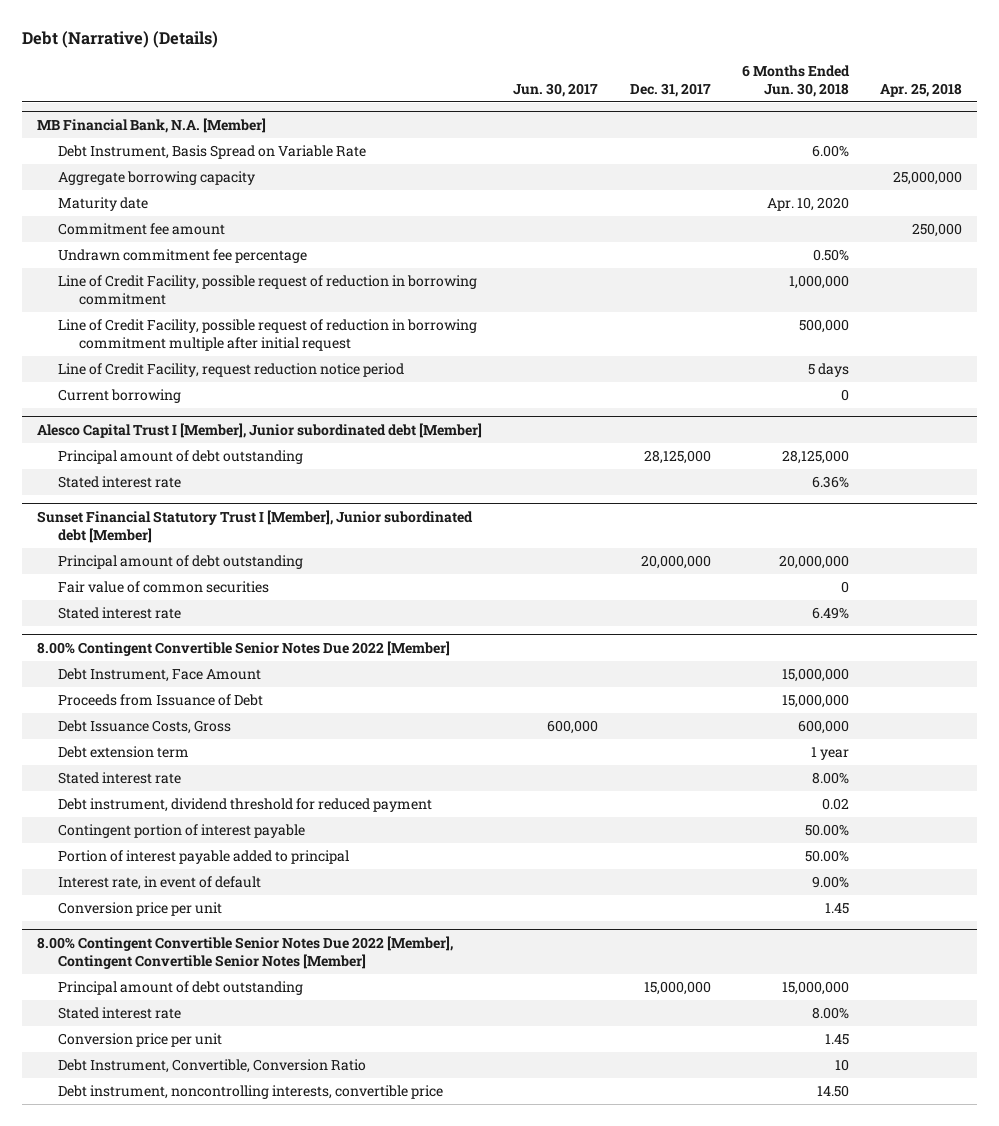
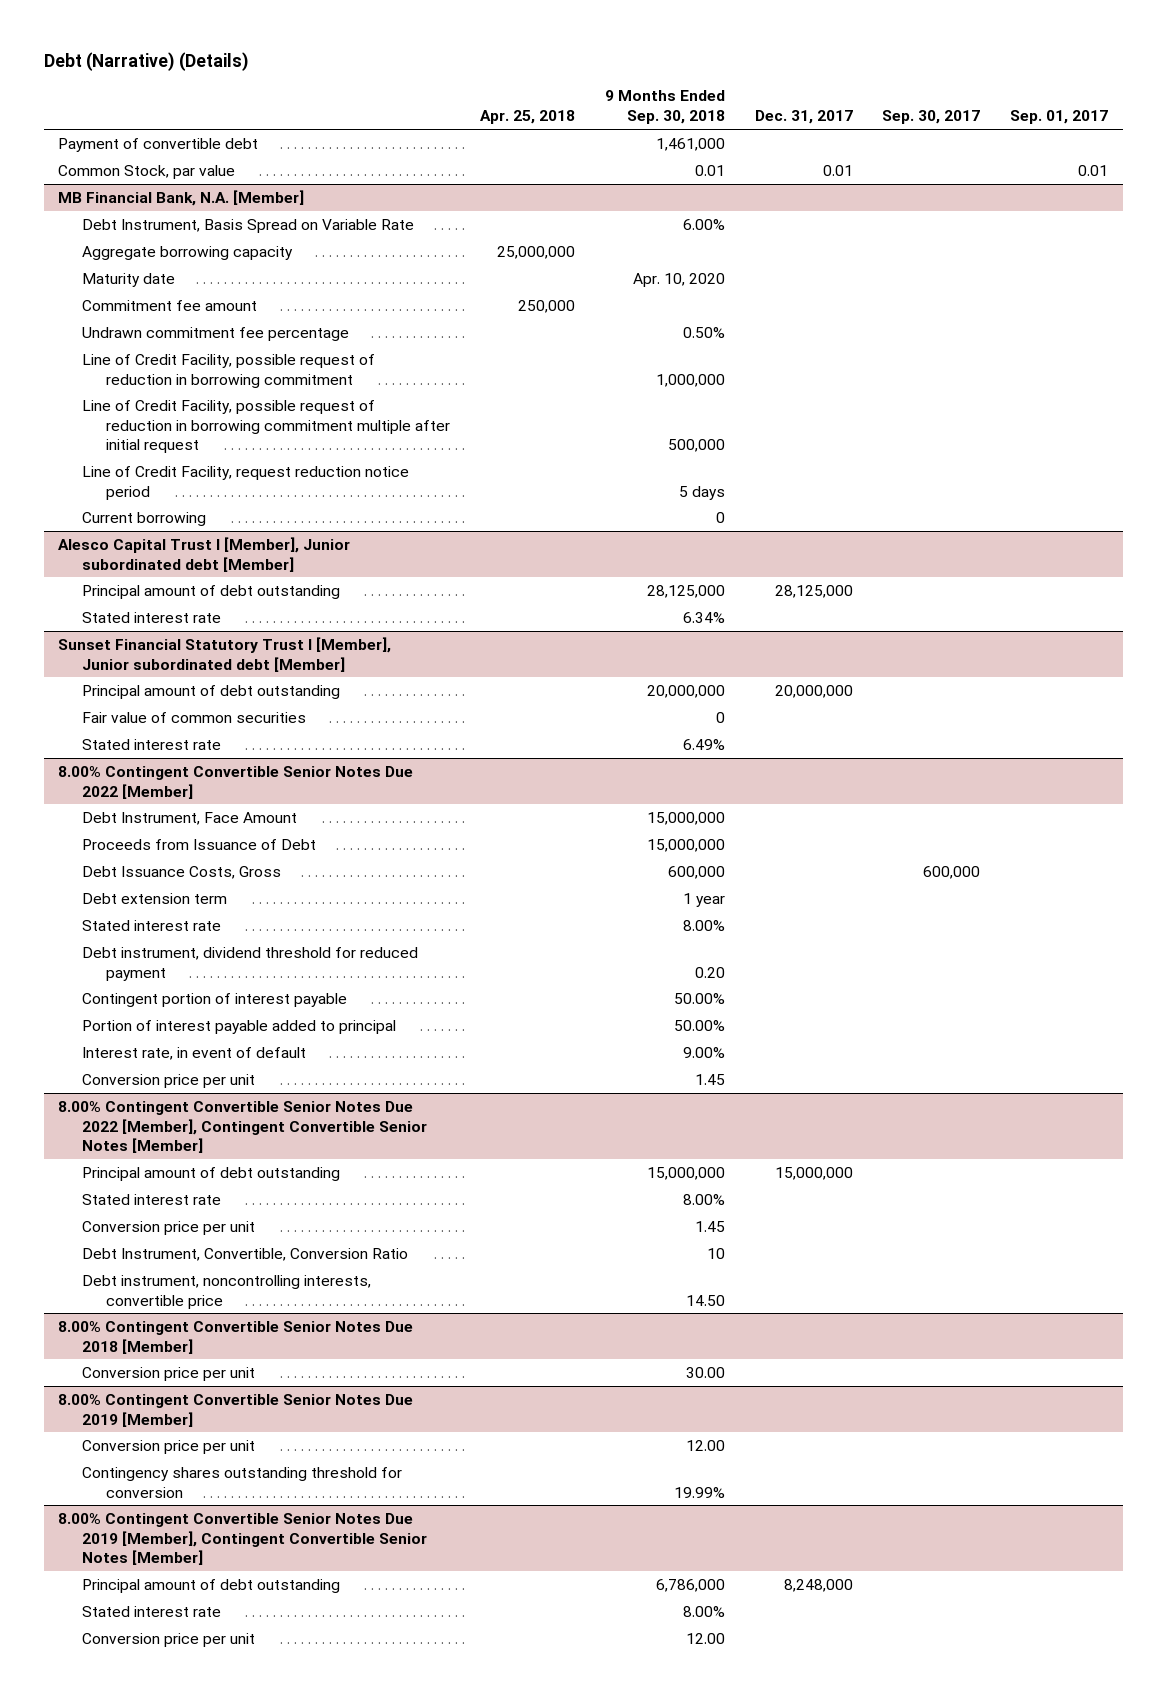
[513,83,599,98] Jun. 30, 2017 -> none
[741,65,850,98] 6 Months Ended Jun. 30, 2018 -> none
none -> [604,90,725,125] 9 Months Ended Sep. 30, 2018
none -> [882,110,981,125] Sep. 30, 2017
none -> [1010,110,1109,125] Sep. 01, 2017
none -> [58,137,259,152] Payment of convertible debt
none -> [58,164,236,179] Common Stock, par value
none -> [58,1320,414,1354] 8.00% Contingent Convertible Senior Notes Due 2018 [Member]
none -> [82,1366,256,1381] Conversion price per unit
none -> [58,1393,414,1427] 8.00% Contingent Convertible Senior Notes Due 2019 [Member]
none -> [82,1439,256,1454] Conversion price per unit
none -> [82,1466,403,1498] Contingency shares outstanding threshold for conversion
none -> [58,1512,428,1566] 8.00% Contingent Convertible Senior Notes Due 2019 [Member], Contingent Convertible Senior Notes [Member]
none -> [82,1578,341,1593] Principal amount of debt outstanding
none -> [82,1605,222,1617] Stated interest rate
none -> [82,1632,256,1647] Conversion price per unit

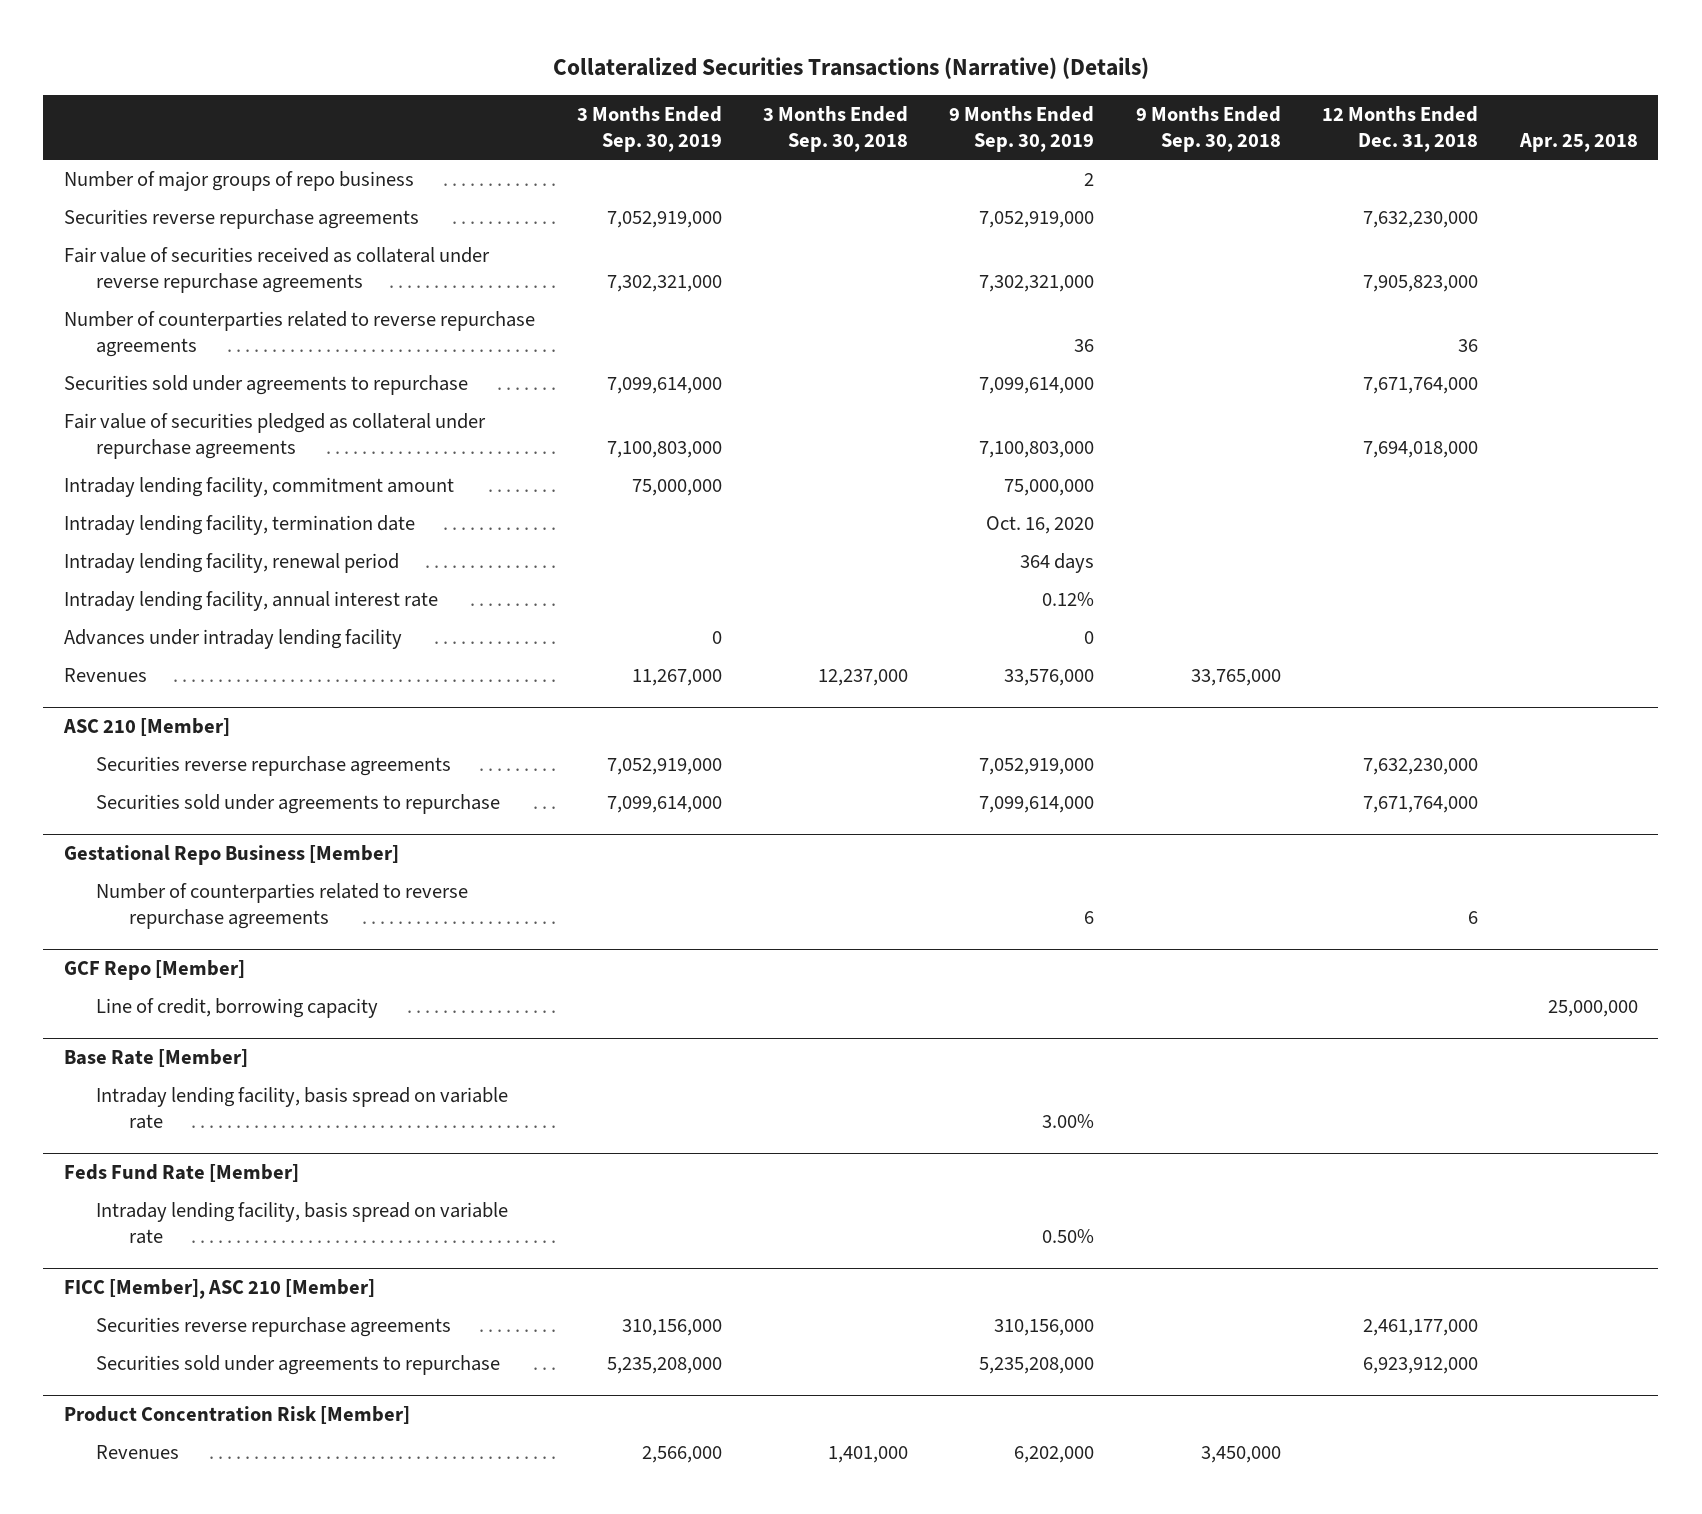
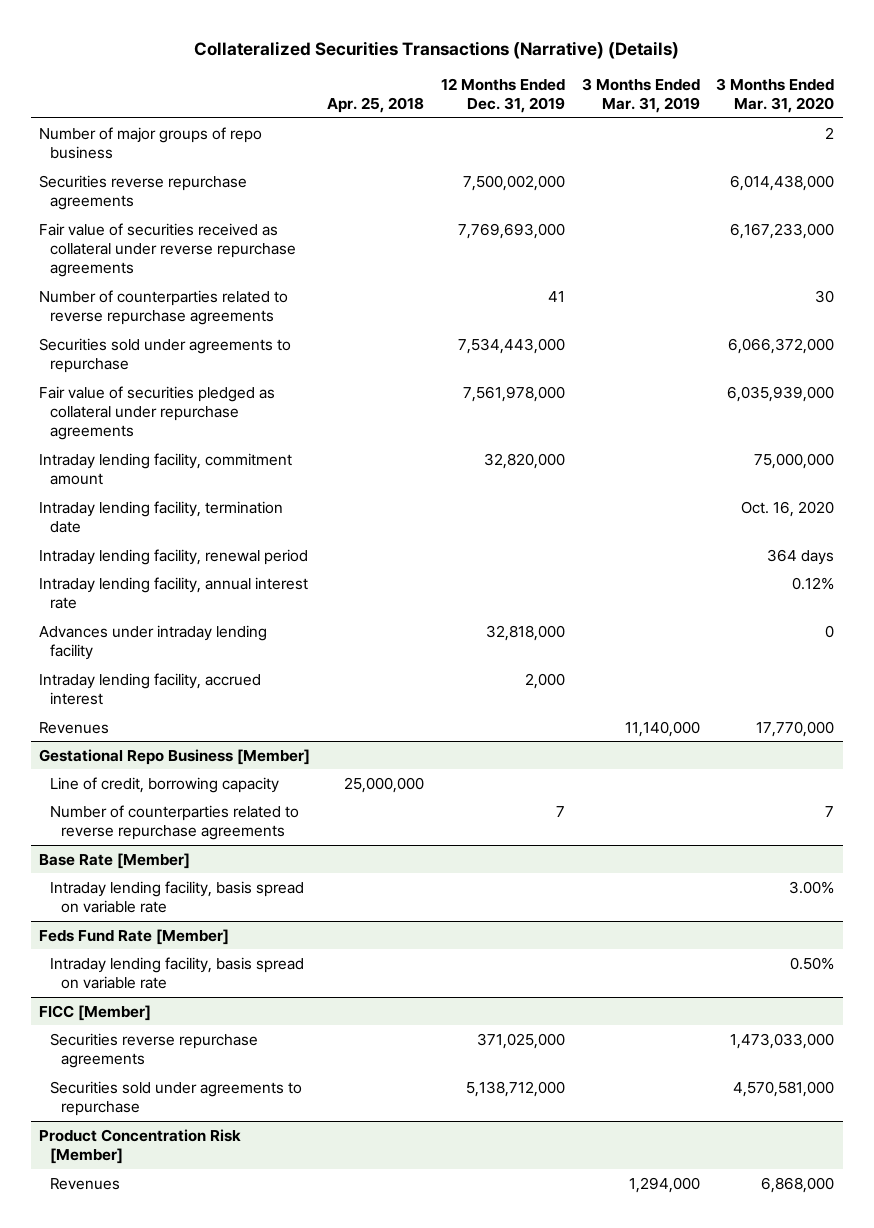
[576,106,722,153] 3 Months Ended Sep. 30, 2019 -> none
[762,106,908,153] 3 Months Ended Sep. 30, 2018 -> none
[949,106,1095,153] 9 Months Ended Sep. 30, 2019 -> none
[1135,106,1281,153] 9 Months Ended Sep. 30, 2018 -> none
[1322,106,1479,153] 12 Months Ended Dec. 31, 2018 -> none
none -> [440,77,565,113] 12 Months Ended Dec. 31, 2019
none -> [581,77,700,113] 3 Months Ended Mar. 31, 2019
none -> [716,77,835,113] 3 Months Ended Mar. 31, 2020
none -> [39,672,262,705] Intraday lending facility, accrued interest
[63,717,231,736] ASC 210 [Member] -> none
[96,755,452,776] Securities reverse repurchase agreements -> none
[96,793,501,814] Securities sold under agreements to repurchase -> none
none -> [50,776,280,793] Line of credit, borrowing capacity
[64,959,246,980] GCF Repo [Member] -> none
[96,997,379,1018] Line of credit, borrowing capacity -> none
[64,1278,376,1299] FICC [Member], ASC 210 [Member] -> [39,1004,152,1021] FICC [Member]

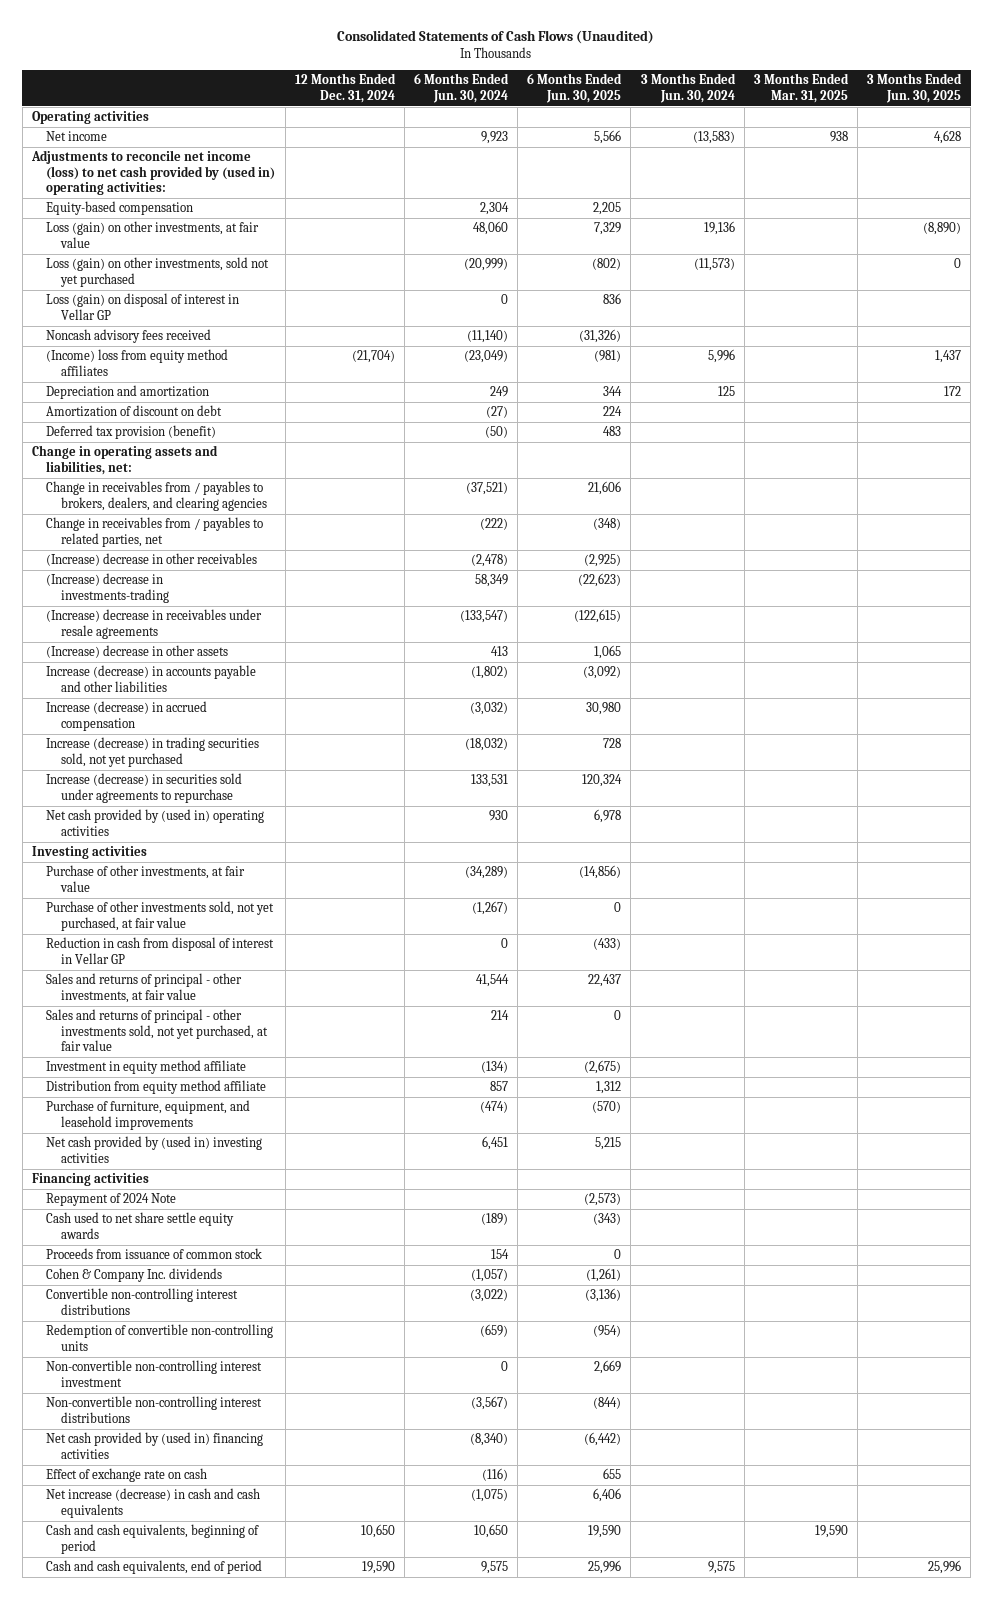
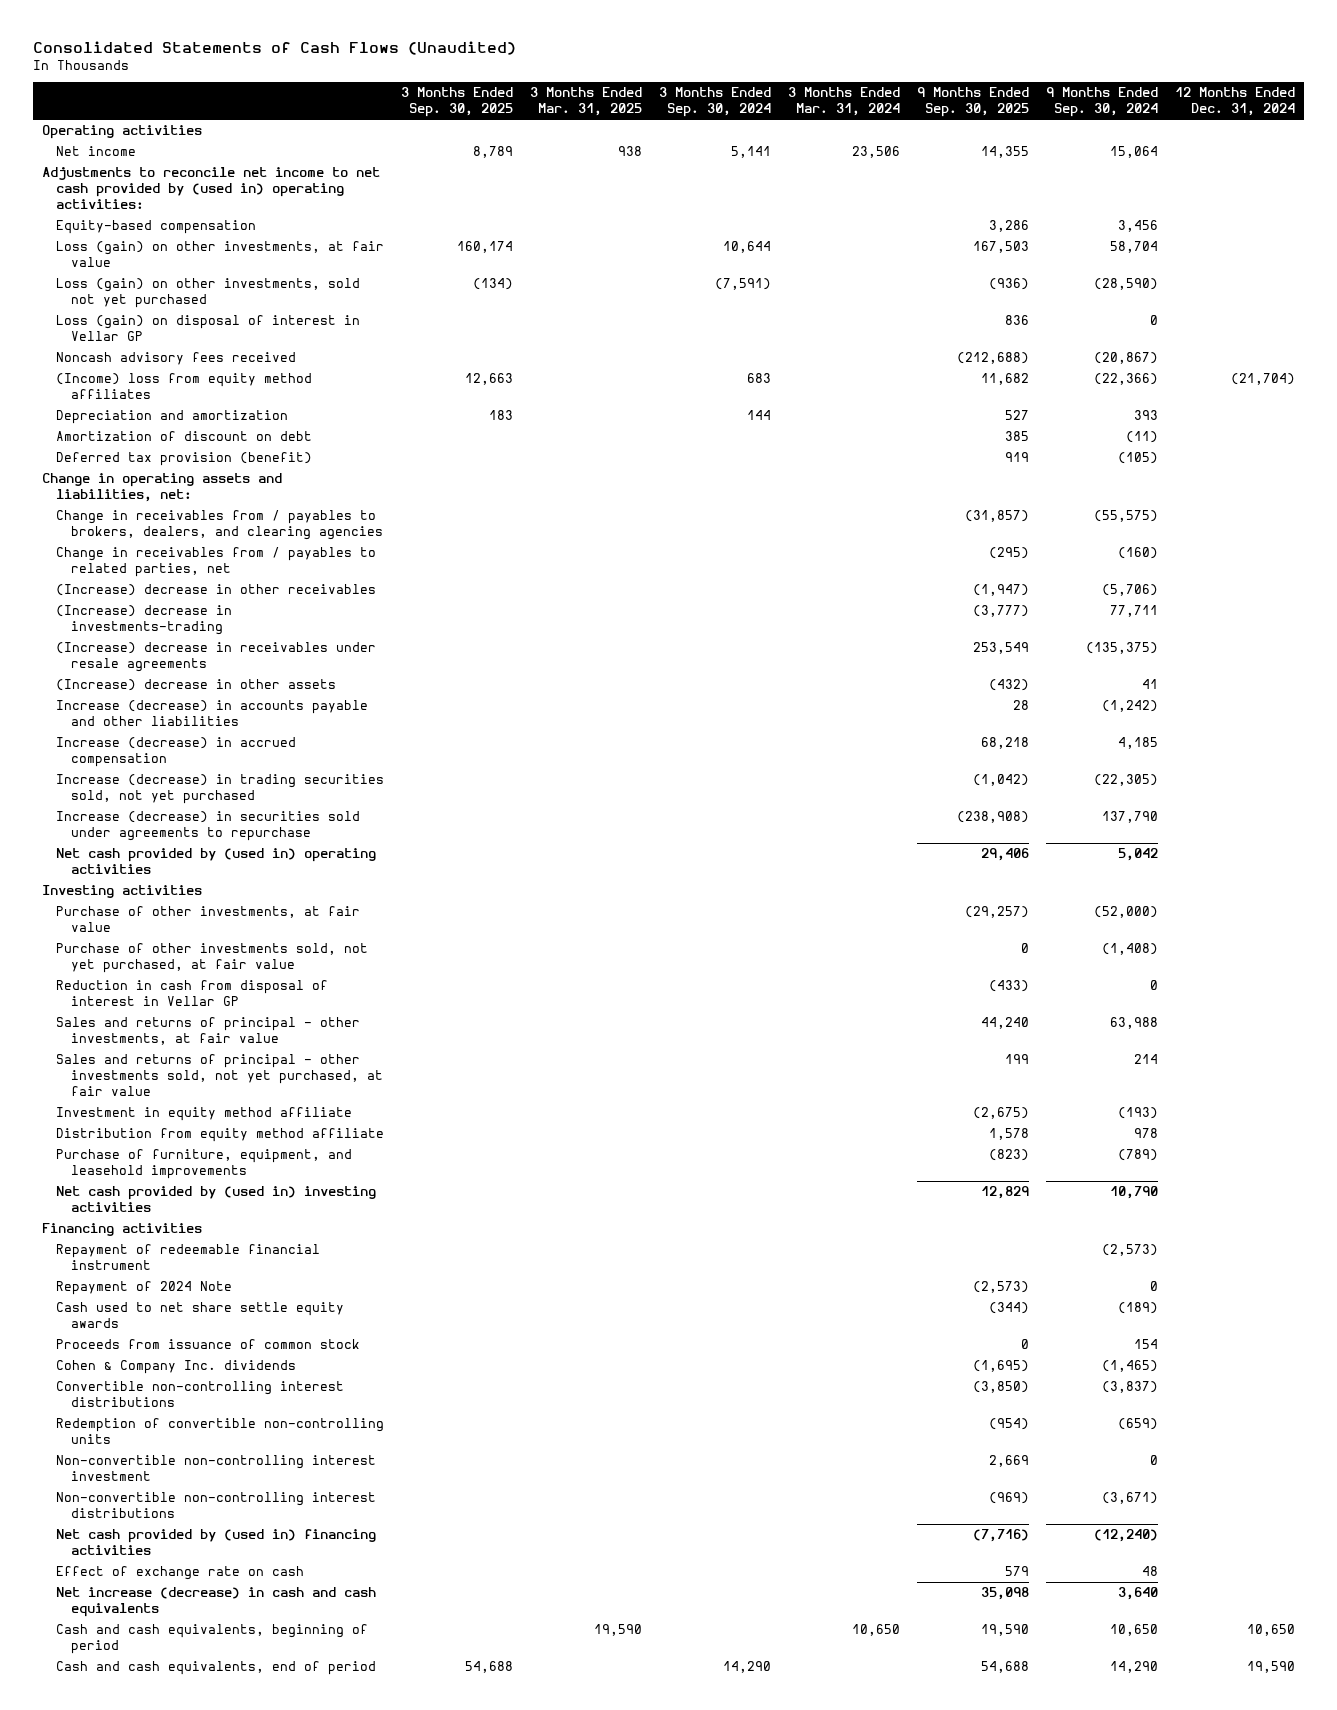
[413,73,509,103] 6 Months Ended Jun. 30, 2024 -> none
[527,73,623,103] 6 Months Ended Jun. 30, 2025 -> none
[640,73,736,103] 3 Months Ended Jun. 30, 2024 -> none
[867,73,963,103] 3 Months Ended Jun. 30, 2025 -> none
none -> [401,87,514,118] 3 Months Ended Sep. 30, 2025
none -> [659,87,772,118] 3 Months Ended Sep. 30, 2024
none -> [788,87,901,117] 3 Months Ended Mar. 31, 2024
none -> [917,87,1030,118] 9 Months Ended Sep. 30, 2025
none -> [1046,87,1159,118] 9 Months Ended Sep. 30, 2024
[30,150,276,196] Adjustments to reconcile net income (loss) to net cash provided by (used in) operating activities: -> [41,167,380,210] Adjustments to reconcile net income to net cash provided by (used in) operating activities:
none -> [56,1244,321,1271] Repayment of redeemable financial instrument

